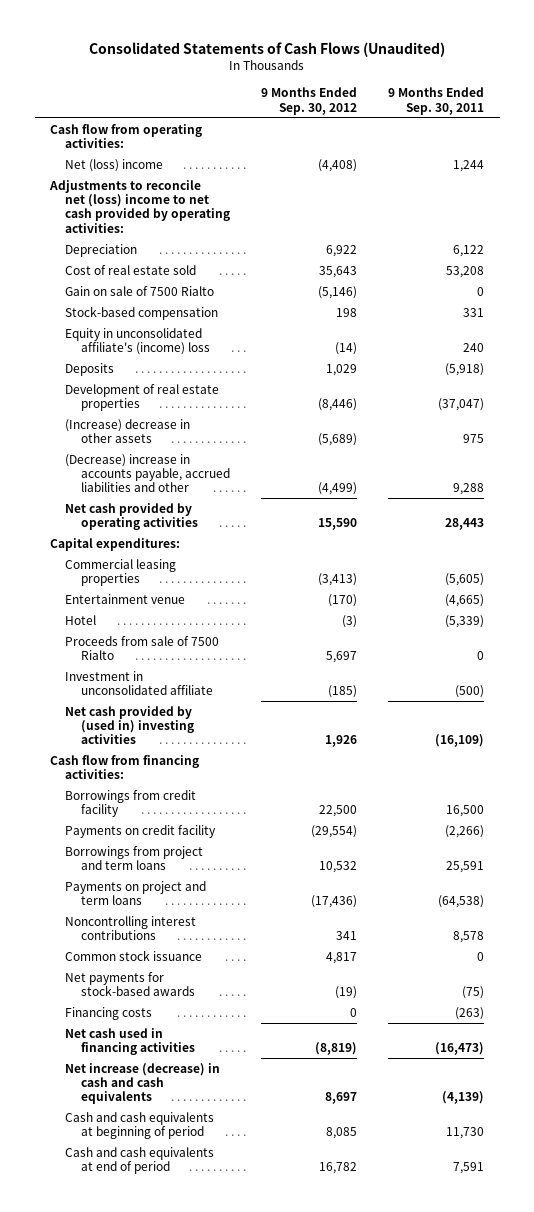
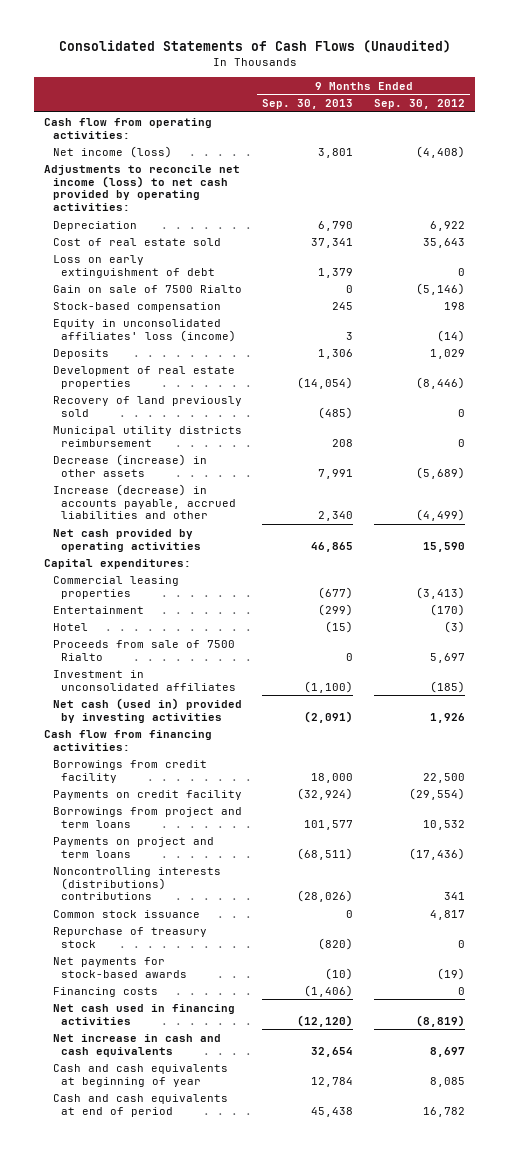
[388,87,485,115] 9 Months Ended Sep. 30, 2011 -> none
none -> [262,98,354,109] Sep. 30, 2013
[65,158,164,172] Net (loss) income -> [52,145,172,158] Net income (loss)
[49,179,231,233] Adjustments to reconcile net (loss) income to net cash provided by operating activities: -> [44,164,241,212] Adjustments to reconcile net income (loss) to net cash provided by operating activities:
none -> [52,254,215,278] Loss on early extinguishment of debt
[65,327,210,356] Equity in unconsolidated affiliate's (income) loss -> [52,318,236,342] Equity in unconsolidated affiliates' loss (income)
none -> [52,395,242,417] Recovery of land previously sold
none -> [52,425,242,447] Municipal utility districts reimbursement
[65,418,191,444] (Increase) decrease in other assets -> [52,453,207,477] Decrease (increase) in other assets
[65,453,230,493] (Decrease) increase in accounts payable, accrued liabilities and other -> [52,483,236,520] Increase (decrease) in accounts payable, accrued liabilities and other
[65,593,186,604] Entertainment venue -> [52,605,144,614] Entertainment
[65,670,213,696] Investment in unconsolidated affiliate -> [52,669,236,691] Investment in unconsolidated affiliates
[65,705,194,745] Net cash provided by (used in) investing activities -> [52,697,242,723] Net cash (used in) provided by investing activities
[65,915,197,941] Noncontrolling interest contributions -> [52,866,221,901] Noncontrolling interests (distributions) contributions
none -> [52,926,207,948] Repurchase of treasury stock
[65,1062,221,1105] Net increase (decrease) in cash and cash equivalents -> [52,1033,221,1057] Net increase in cash and cash equivalents
[65,1111,215,1140] Cash and cash equivalents at beginning of period -> [52,1063,228,1087] Cash and cash equivalents at beginning of year

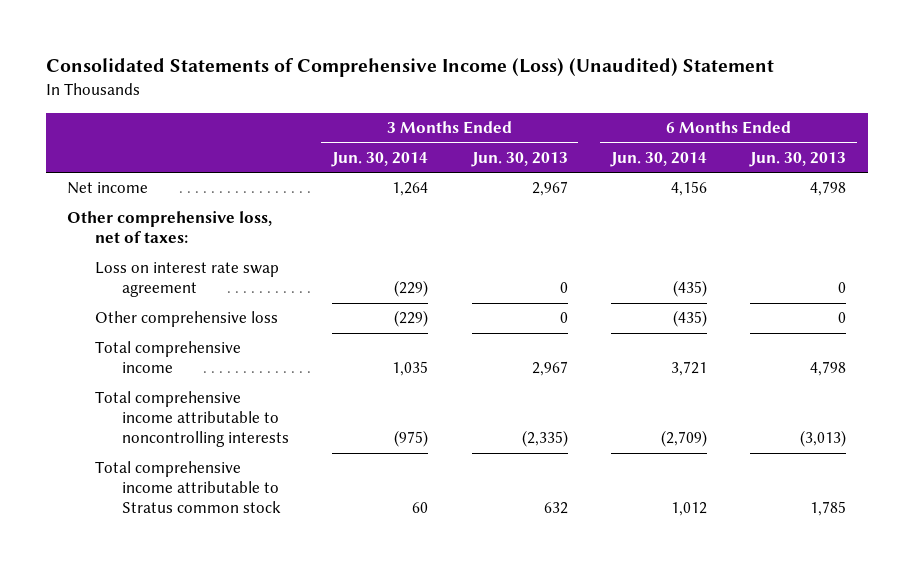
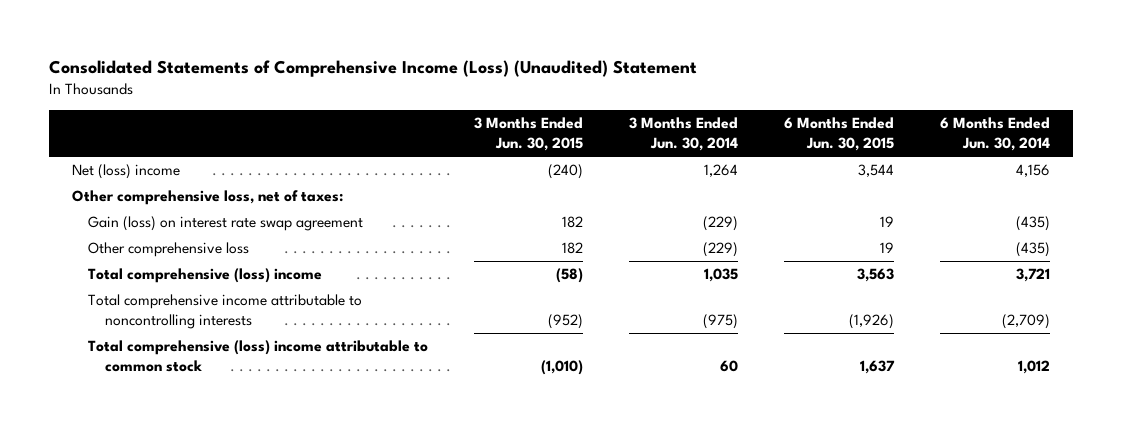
[470,151,568,167] Jun. 30, 2013 -> none
[749,151,847,167] Jun. 30, 2013 -> none
none -> [474,117,584,152] 3 Months Ended Jun. 30, 2015
none -> [784,117,895,152] 6 Months Ended Jun. 30, 2015
[67,182,149,195] Net income -> [72,164,181,180] Net (loss) income
[94,262,279,298] Loss on interest rate swap agreement -> [88,216,364,232] Gain (loss) on interest rate swap agreement
[94,341,241,374] Total comprehensive income -> [88,268,323,284] Total comprehensive (loss) income
[94,461,282,514] Total comprehensive income attributable to Stratus common stock -> [88,340,429,373] Total comprehensive (loss) income attributable to common stock

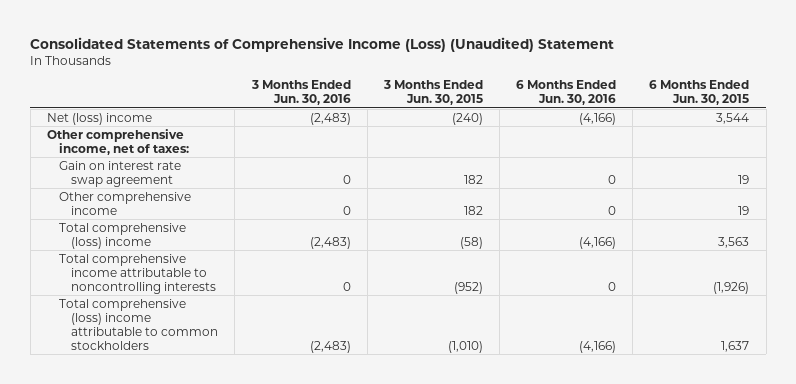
[629,117,739,152] 3 Months Ended Jun. 30, 2014 -> none
[940,117,1051,152] 6 Months Ended Jun. 30, 2014 -> none
none -> [250,80,351,106] 3 Months Ended Jun. 30, 2016
none -> [516,80,617,106] 6 Months Ended Jun. 30, 2016
[72,190,344,206] Other comprehensive loss, net of taxes: -> [46,128,190,155] Other comprehensive income, net of taxes:
[88,216,364,232] Gain (loss) on interest rate swap agreement -> [59,160,182,187] Gain on interest rate swap agreement
[88,242,250,258] Other comprehensive loss -> [59,191,192,215] Other comprehensive income
[88,340,429,373] Total comprehensive (loss) income attributable to common stock -> [59,298,219,350] Total comprehensive (loss) income attributable to common stockholders

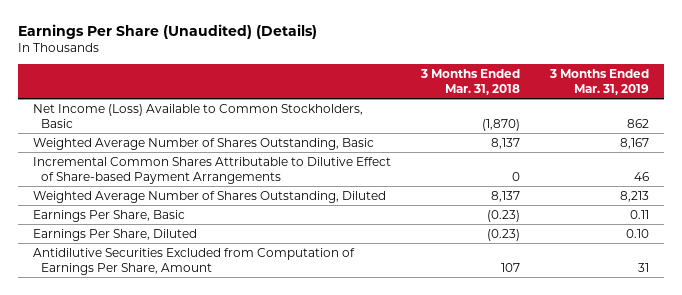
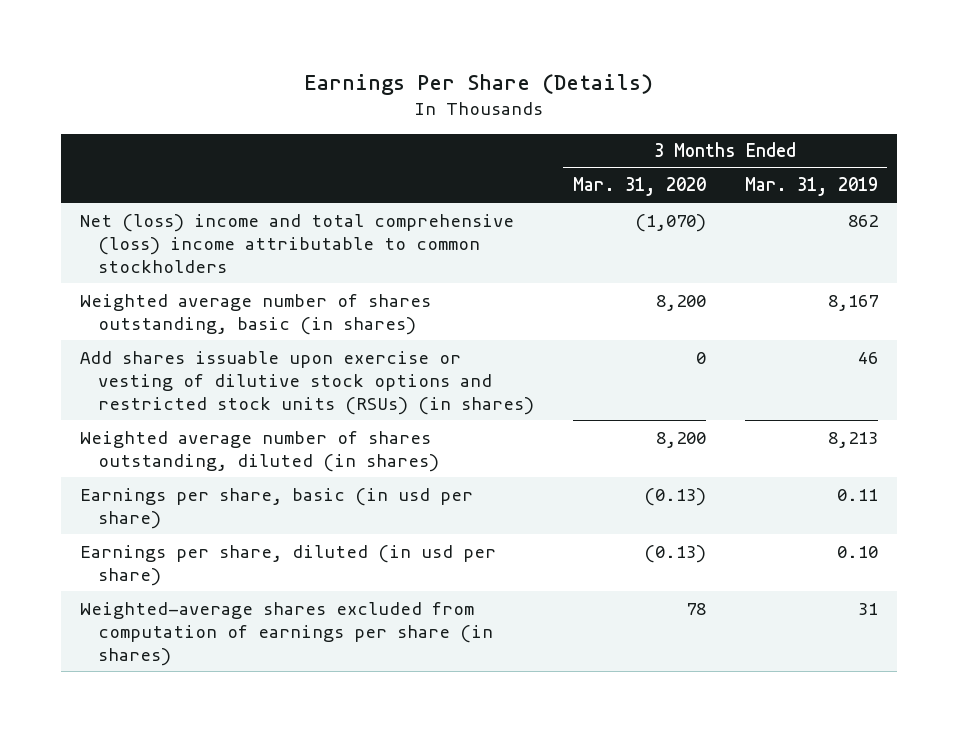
[17,24,317,40] Earnings Per Share (Unaudited) (Details) -> [304,73,654,95] Earnings Per Share (Details)
[419,68,520,95] 3 Months Ended Mar. 31, 2018 -> none
none -> [572,177,706,197] Mar. 31, 2020
[32,156,391,184] Incremental Common Shares Attributable to Dilutive Effect of Share-based Payment Arrangements -> none
[32,103,363,128] Net Income (Loss) Available to Common Stockholders, Basic -> [80,213,515,273] Net (loss) income and total comprehensive (loss) income attributable to common stockholders
[32,137,374,150] Weighted Average Number of Shares Outstanding, Basic -> [80,293,432,335] Weighted average number of shares outstanding, basic (in shares)
none -> [80,350,534,415] Add shares issuable upon exercise or vesting of dilutive stock options and restricted stock units (RSUs) (in shares)
[32,190,386,203] Weighted Average Number of Shares Outstanding, Diluted -> [80,430,439,472] Weighted average number of shares outstanding, diluted (in shares)
[32,209,185,222] Earnings Per Share, Basic -> [80,487,474,529] Earnings per share, basic (in usd per share)
[32,228,197,241] Earnings Per Share, Diluted -> [80,544,497,586] Earnings per share, diluted (in usd per share)
[32,247,355,275] Antidilutive Securities Excluded from Computation of Earnings Per Share, Amount -> [80,601,493,666] Weighted-average shares excluded from computation of earnings per share (in shares)

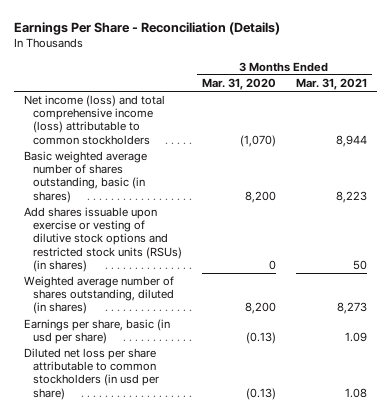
[304,73,654,95] Earnings Per Share (Details) -> [14,22,281,36] Earnings Per Share - Reconciliation (Details)
[744,177,878,197] Mar. 31, 2019 -> none
none -> [295,77,367,90] Mar. 31, 2021
[80,213,515,273] Net (loss) income and total comprehensive (loss) income attributable to common stockholders -> [24,95,166,145] Net income (loss) and total comprehensive income (loss) attributable to common stockholders
[80,293,432,335] Weighted average number of shares outstanding, basic (in shares) -> [24,151,148,203] Basic weighted average number of shares outstanding, basic (in shares)
[80,601,493,666] Weighted-average shares excluded from computation of earnings per share (in shares) -> none
[80,544,497,586] Earnings per share, diluted (in usd per share) -> [24,348,159,400] Diluted net loss per share attributable to common stockholders (in usd per share)

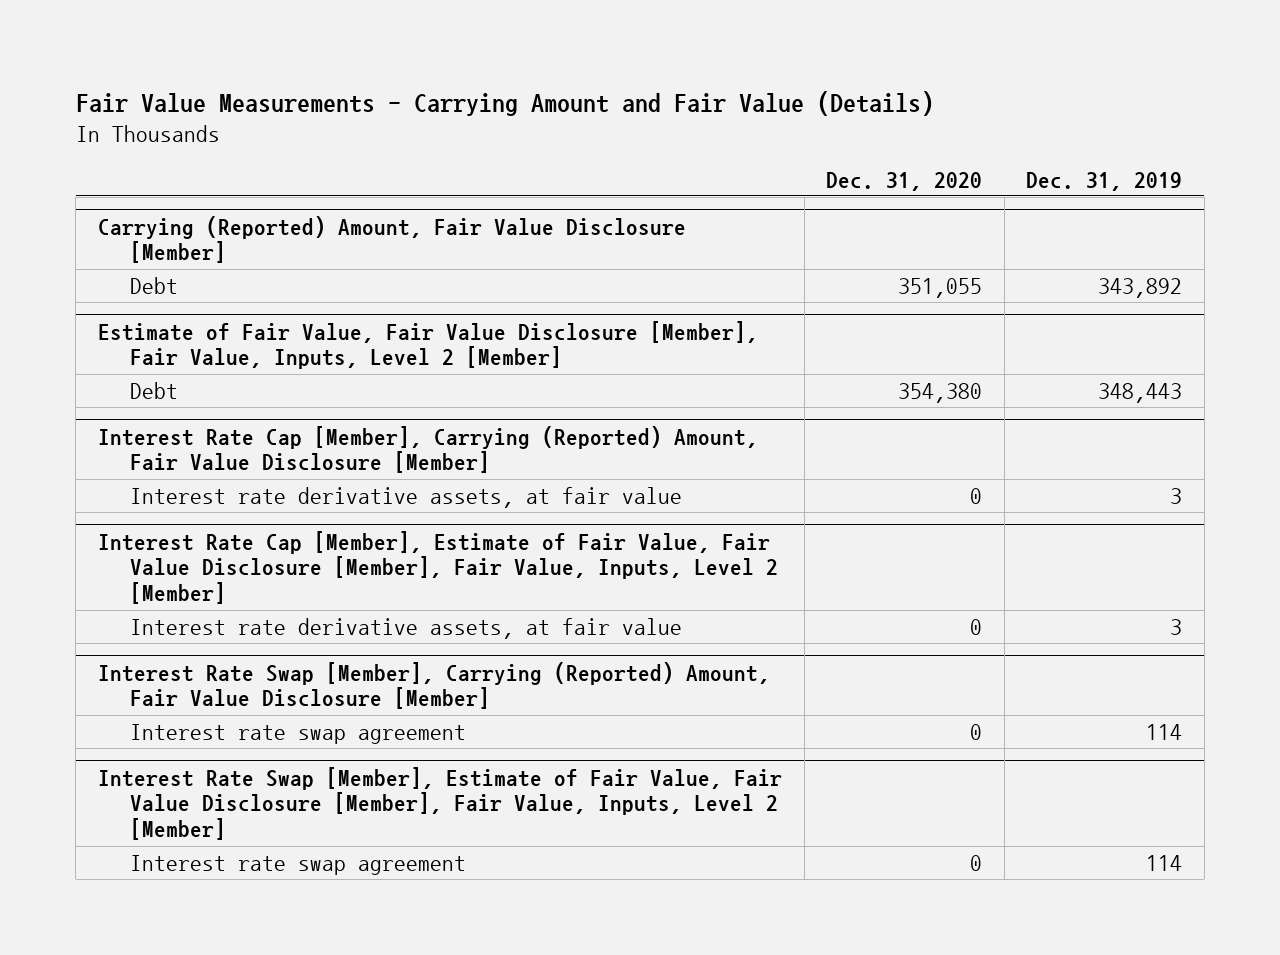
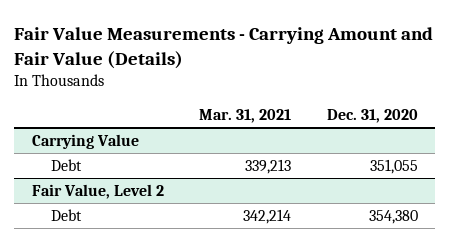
[1026,171,1183,191] Dec. 31, 2019 -> none
none -> [199,109,292,124] Mar. 31, 2021
[97,215,686,264] Carrying (Reported) Amount, Fair Value Disclosure [Member] -> [32,133,140,149] Carrying Value
[97,320,758,370] Estimate of Fair Value, Fair Value Disclosure [Member], Fair Value, Inputs, Level 2 [Member] -> none
none -> [32,183,165,199] Fair Value, Level 2
[97,425,758,474] Interest Rate Cap [Member], Carrying (Reported) Amount, Fair Value Disclosure [Member] -> none
[130,486,683,508] Interest rate derivative assets, at fair value -> none
[97,530,779,605] Interest Rate Cap [Member], Estimate of Fair Value, Fair Value Disclosure [Member], Fair Value, Inputs, Level 2 [Member] -> none
[130,617,683,639] Interest rate derivative assets, at fair value -> none
[97,661,770,710] Interest Rate Swap [Member], Carrying (Reported) Amount, Fair Value Disclosure [Member] -> none
[130,723,467,744] Interest rate swap agreement -> none
[97,766,782,841] Interest Rate Swap [Member], Estimate of Fair Value, Fair Value Disclosure [Member], Fair Value, Inputs, Level 2 [Member] -> none
[130,854,467,875] Interest rate swap agreement -> none

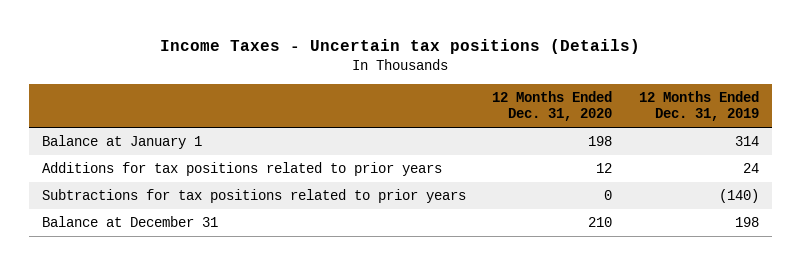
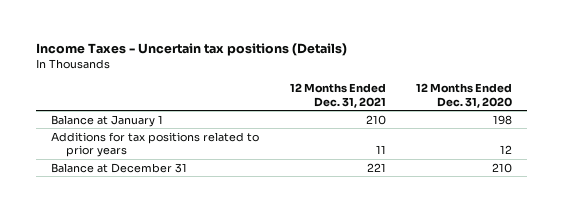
[638,91,759,122] 12 Months Ended Dec. 31, 2019 -> none
none -> [289,82,386,108] 12 Months Ended Dec. 31, 2021
[42,189,467,204] Subtractions for tax positions related to prior years -> none

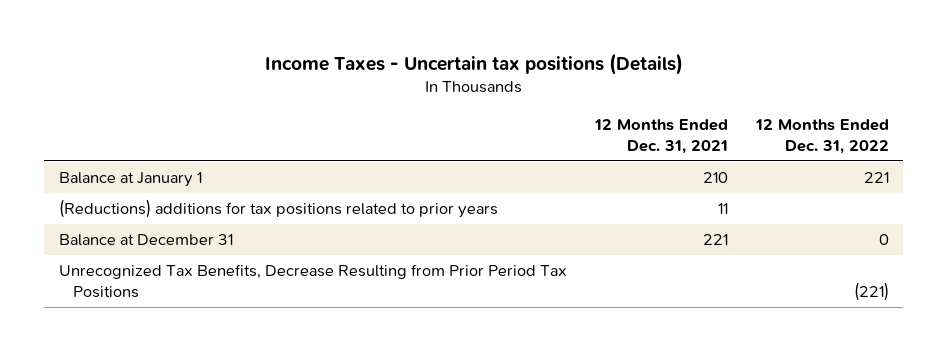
[415,82,512,108] 12 Months Ended Dec. 31, 2020 -> none
none -> [754,118,889,154] 12 Months Ended Dec. 31, 2022
[51,131,260,158] Additions for tax positions related to prior years -> [58,198,498,218] (Reductions) additions for tax positions related to prior years
none -> [58,263,567,299] Unrecognized Tax Benefits, Decrease Resulting from Prior Period Tax Positions

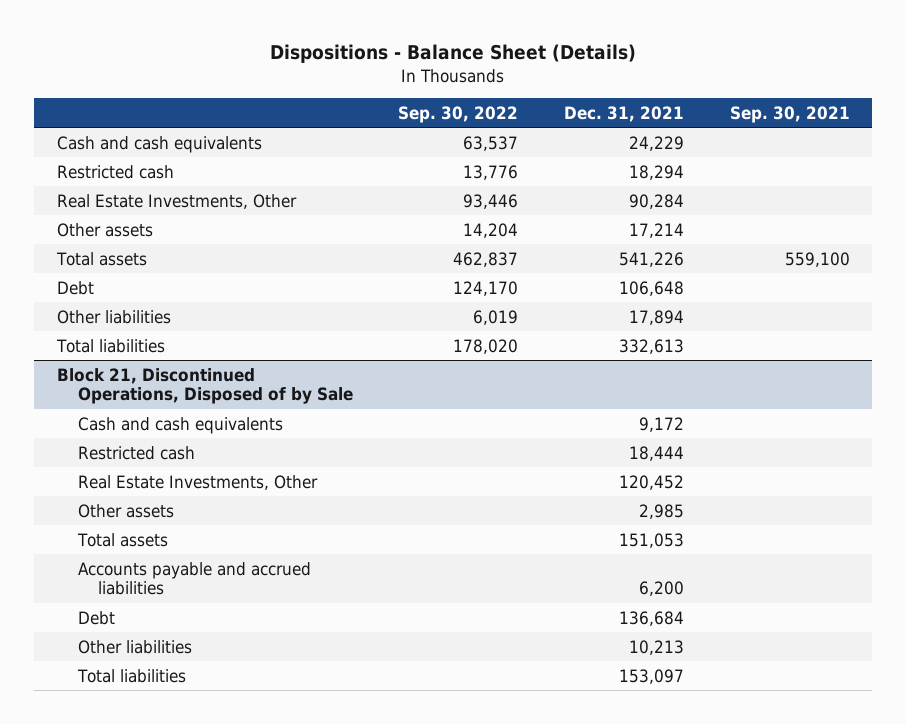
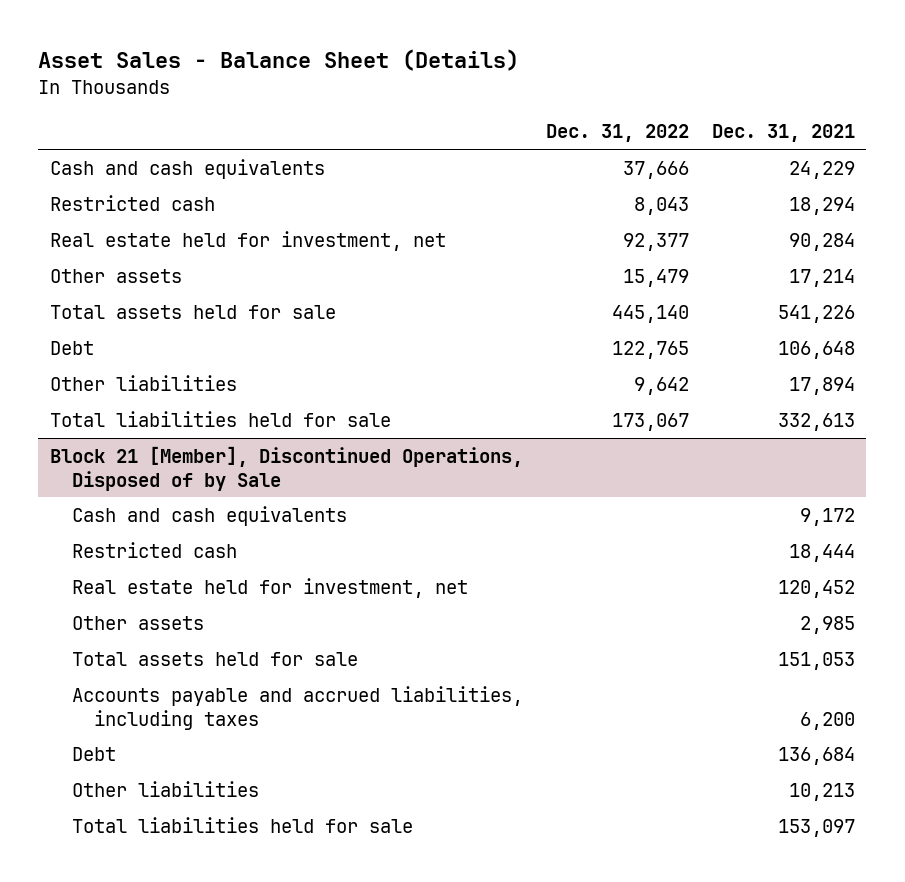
[270,44,637,64] Dispositions - Balance Sheet (Details) -> [38,49,520,72] Asset Sales - Balance Sheet (Details)
[398,105,519,123] Sep. 30, 2022 -> none
[729,105,850,123] Sep. 30, 2021 -> none
none -> [545,124,689,143] Dec. 31, 2022
[56,193,297,209] Real Estate Investments, Other -> [49,230,446,251] Real estate held for investment, net
[55,251,147,266] Total assets -> [49,304,336,319] Total assets held for sale
[55,338,165,353] Total liabilities -> [49,410,391,427] Total liabilities held for sale
[56,367,353,405] Block 21, Discontinued Operations, Disposed of by Sale -> [49,445,523,491] Block 21 [Member], Discontinued Operations, Disposed of by Sale
[77,474,318,490] Real Estate Investments, Other -> [71,577,468,598] Real estate held for investment, net
[76,532,168,547] Total assets -> [71,651,358,666] Total assets held for sale
[77,561,311,596] Accounts payable and accrued liabilities -> [71,685,523,730] Accounts payable and accrued liabilities, including taxes
[76,668,186,683] Total liabilities -> [71,816,413,833] Total liabilities held for sale

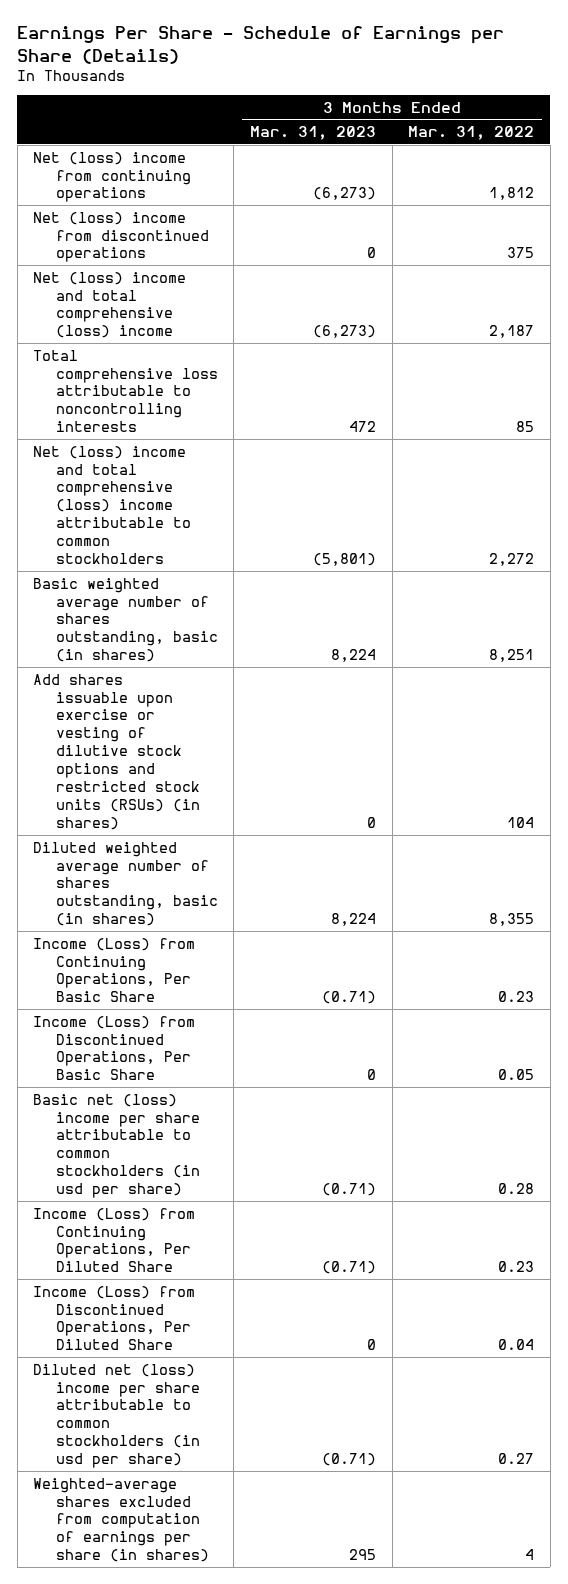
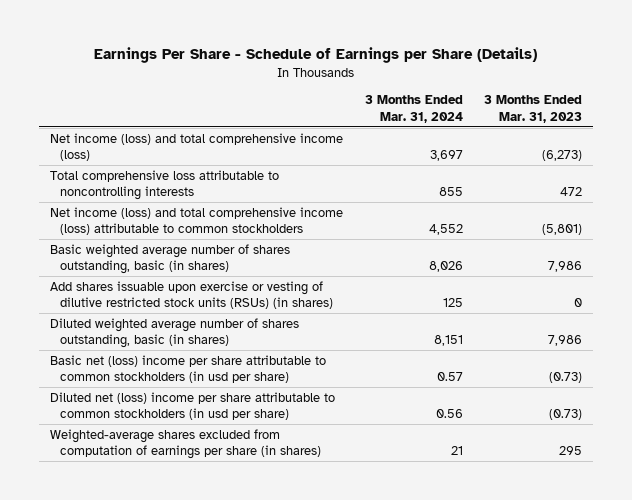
[408,126,535,141] Mar. 31, 2022 -> none
none -> [364,95,463,123] 3 Months Ended Mar. 31, 2024
[33,151,191,203] Net (loss) income from continuing operations -> none
[33,211,209,263] Net (loss) income from discontinued operations -> none
[33,271,187,339] Net (loss) income and total comprehensive (loss) income -> [50,132,344,162] Net income (loss) and total comprehensive income (loss)
[33,937,196,1003] Income (Loss) from Continuing Operations, Per Basic Share -> none
[33,1015,196,1081] Income (Loss) from Discontinued Operations, Per Basic Share -> none
[33,1207,196,1273] Income (Loss) from Continuing Operations, Per Diluted Share -> none
[33,1285,196,1351] Income (Loss) from Discontinued Operations, Per Diluted Share -> none
[33,445,191,565] Net (loss) income and total comprehensive (loss) income attributable to common stockholders -> [50,206,344,236] Net income (loss) and total comprehensive income (loss) attributable to common stockholders
[330,649,376,663] 8,224 -> [548,261,583,273] 7,986
[33,673,200,830] Add shares issuable upon exercise or vesting of dilutive stock options and restricted stock units (RSUs) (in shares) -> [50,280,333,310] Add shares issuable upon exercise or vesting of dilutive restricted stock units (RSUs) (in shares)
[330,913,376,927] 8,224 -> [548,335,583,347] 7,986
[321,1183,376,1197] (0.71) -> [549,372,583,384] (0.73)
[321,1453,376,1467] (0.71) -> [549,409,583,421] (0.73)

